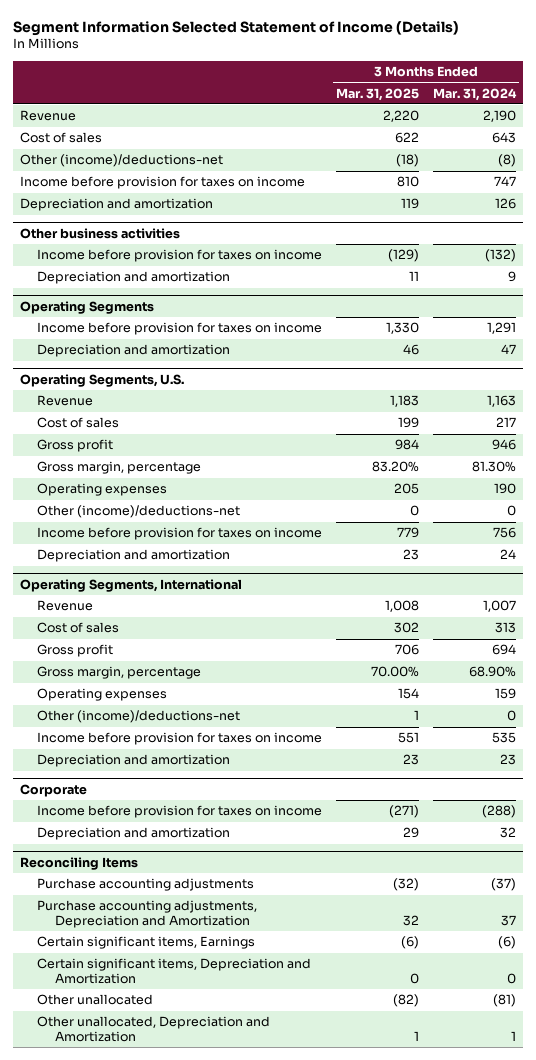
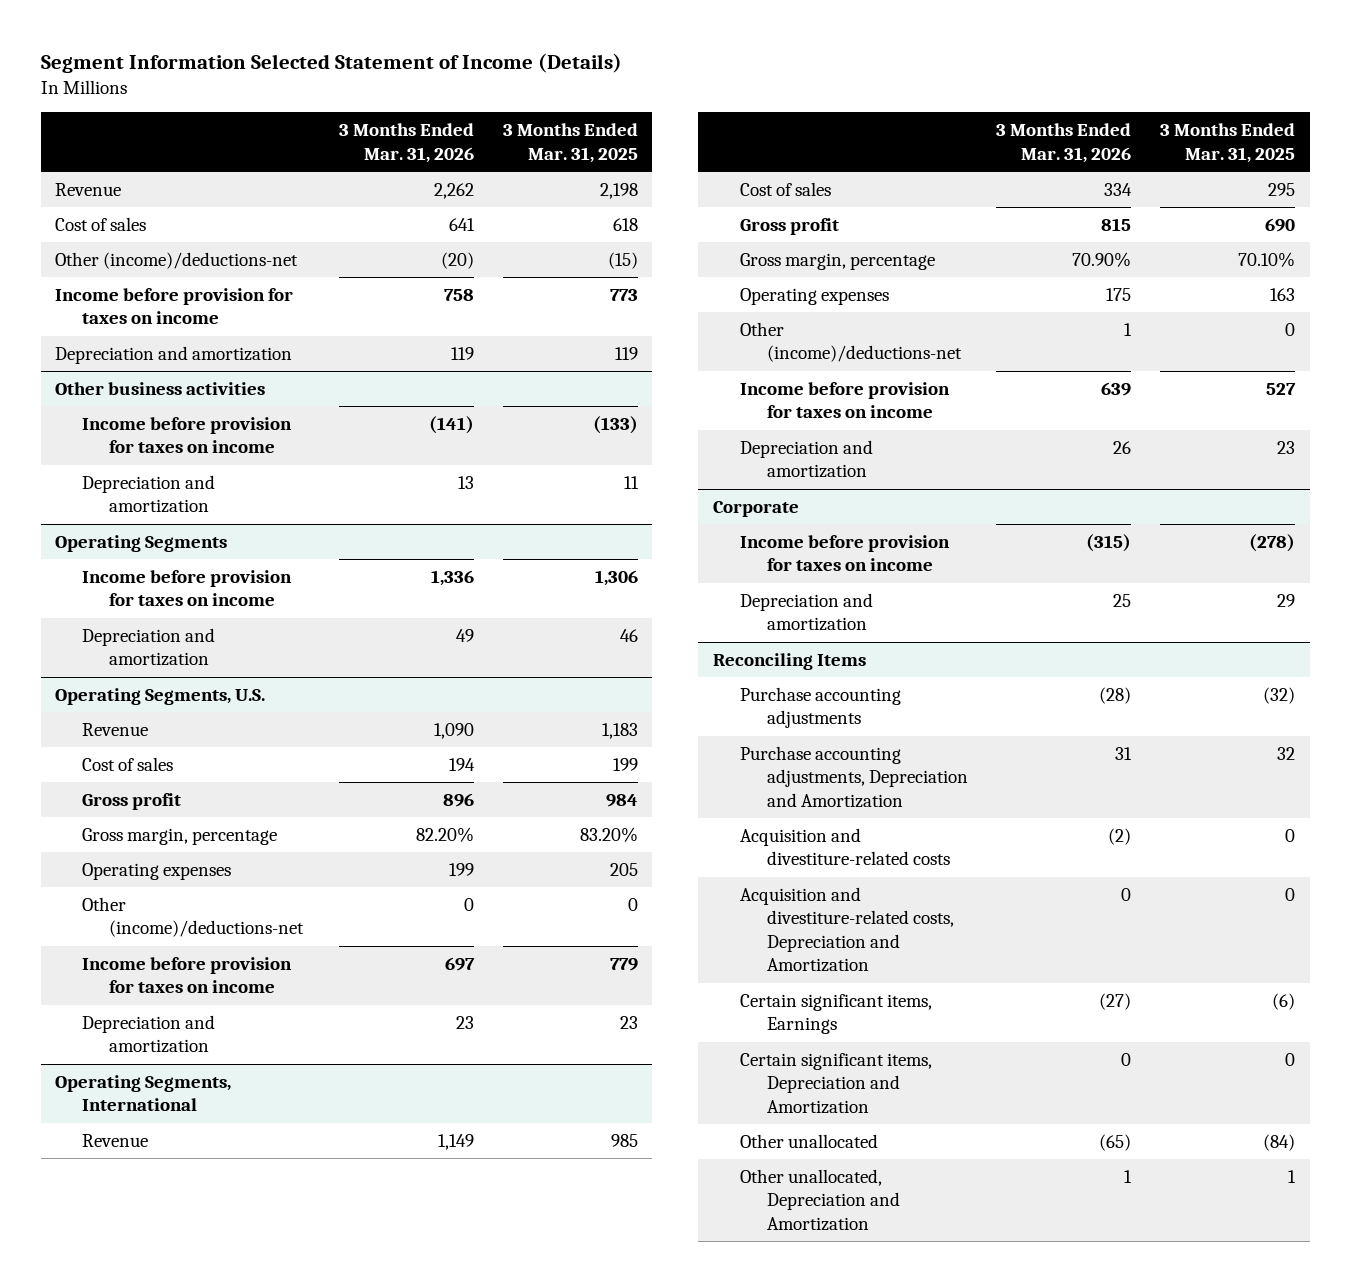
[432,87,517,101] Mar. 31, 2024 -> none
none -> [339,123,475,163] 3 Months Ended Mar. 31, 2026
[383,110,420,123] 2,220 -> [599,182,638,199] 2,198
[395,132,420,144] 622 -> [612,217,638,231] 618
[396,154,420,168] (18) -> [607,251,638,269] (15)
[397,176,420,188] 810 -> [609,288,638,301] 773
[388,249,420,263] (129) -> [592,415,638,434] (133)
[386,322,420,335] 1,330 -> [594,569,638,586] 1,306
[385,600,420,613] 1,008 -> [610,1133,638,1147] 985
[394,622,420,634] 302 -> [1268,182,1296,196] 295
[395,644,420,656] 706 -> [1265,217,1296,232] 690
[371,666,420,678] 70.00% -> [1238,251,1296,267] 70.10%
[398,688,420,700] 154 -> [1270,287,1296,301] 163
[414,710,420,721] 1 -> [1285,322,1296,336] 0
[398,732,420,744] 551 -> [1266,382,1297,395] 527
[389,805,420,819] (271) -> [1249,533,1296,552] (278)
none -> [739,827,950,866] Acquisition and divestiture-related costs
none -> [739,886,954,973] Acquisition and divestiture-related costs, Depreciation and Amortization
[393,994,420,1008] (82) -> [1263,1133,1296,1151] (84)

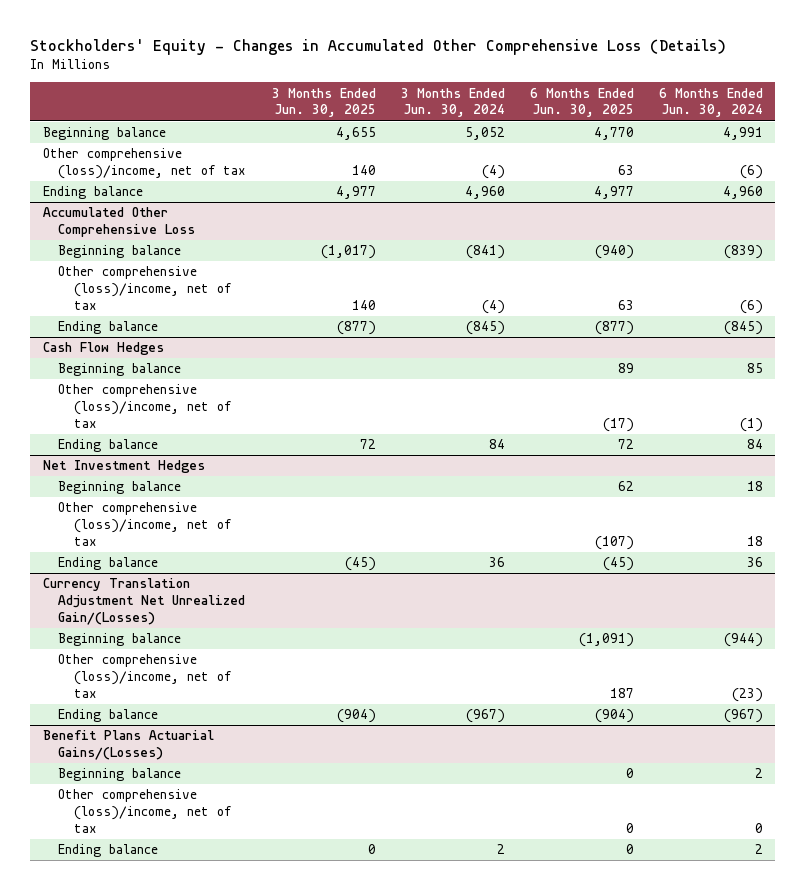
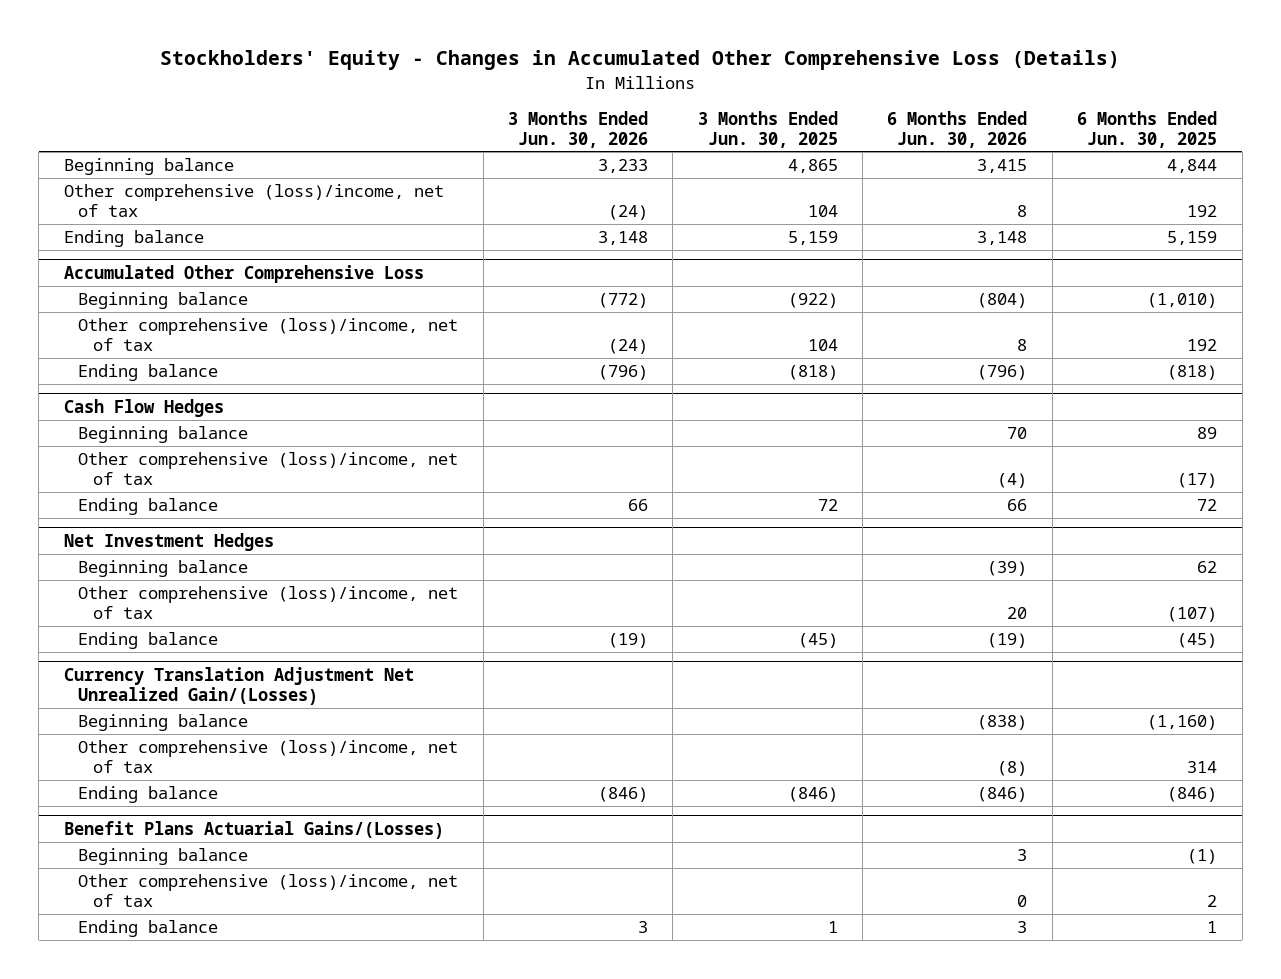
[400,87,505,118] 3 Months Ended Jun. 30, 2024 -> none
[658,87,763,118] 6 Months Ended Jun. 30, 2024 -> none
none -> [508,110,649,148] 3 Months Ended Jun. 30, 2026
none -> [887,110,1028,148] 6 Months Ended Jun. 30, 2026
[335,127,376,141] 4,655 -> [787,158,838,173] 4,865
[593,127,634,141] 4,770 -> [1167,158,1218,173] 4,844
[351,165,376,176] 140 -> [807,204,838,217] 104
[617,165,634,176] 63 -> [1187,204,1218,217] 192
[335,186,376,200] 4,977 -> [787,230,838,245] 5,159
[593,186,634,200] 4,977 -> [1167,230,1218,245] 5,159
[320,245,376,260] (1,017) -> [787,292,838,308] (922)
[594,245,634,260] (940) -> [1147,292,1218,308] (1,010)
[351,299,376,310] 140 -> [807,338,838,351] 104
[617,299,634,310] 63 -> [1187,338,1218,351] 192
[336,321,376,336] (877) -> [787,364,838,380] (818)
[594,321,634,336] (877) -> [1167,364,1218,380] (818)
[578,633,634,648] (1,091) -> [1147,714,1218,730] (1,160)
[609,687,634,698] 187 -> [1187,760,1218,773] 314
[336,709,376,724] (904) -> [787,786,838,802] (846)
[594,709,634,724] (904) -> [1167,786,1218,802] (846)
[625,768,634,779] 0 -> [1187,848,1218,864] (1)
[625,822,634,833] 0 -> [1207,894,1218,907] 2
[367,844,376,855] 0 -> [827,920,838,933] 1
[625,844,634,855] 0 -> [1207,920,1218,933] 1

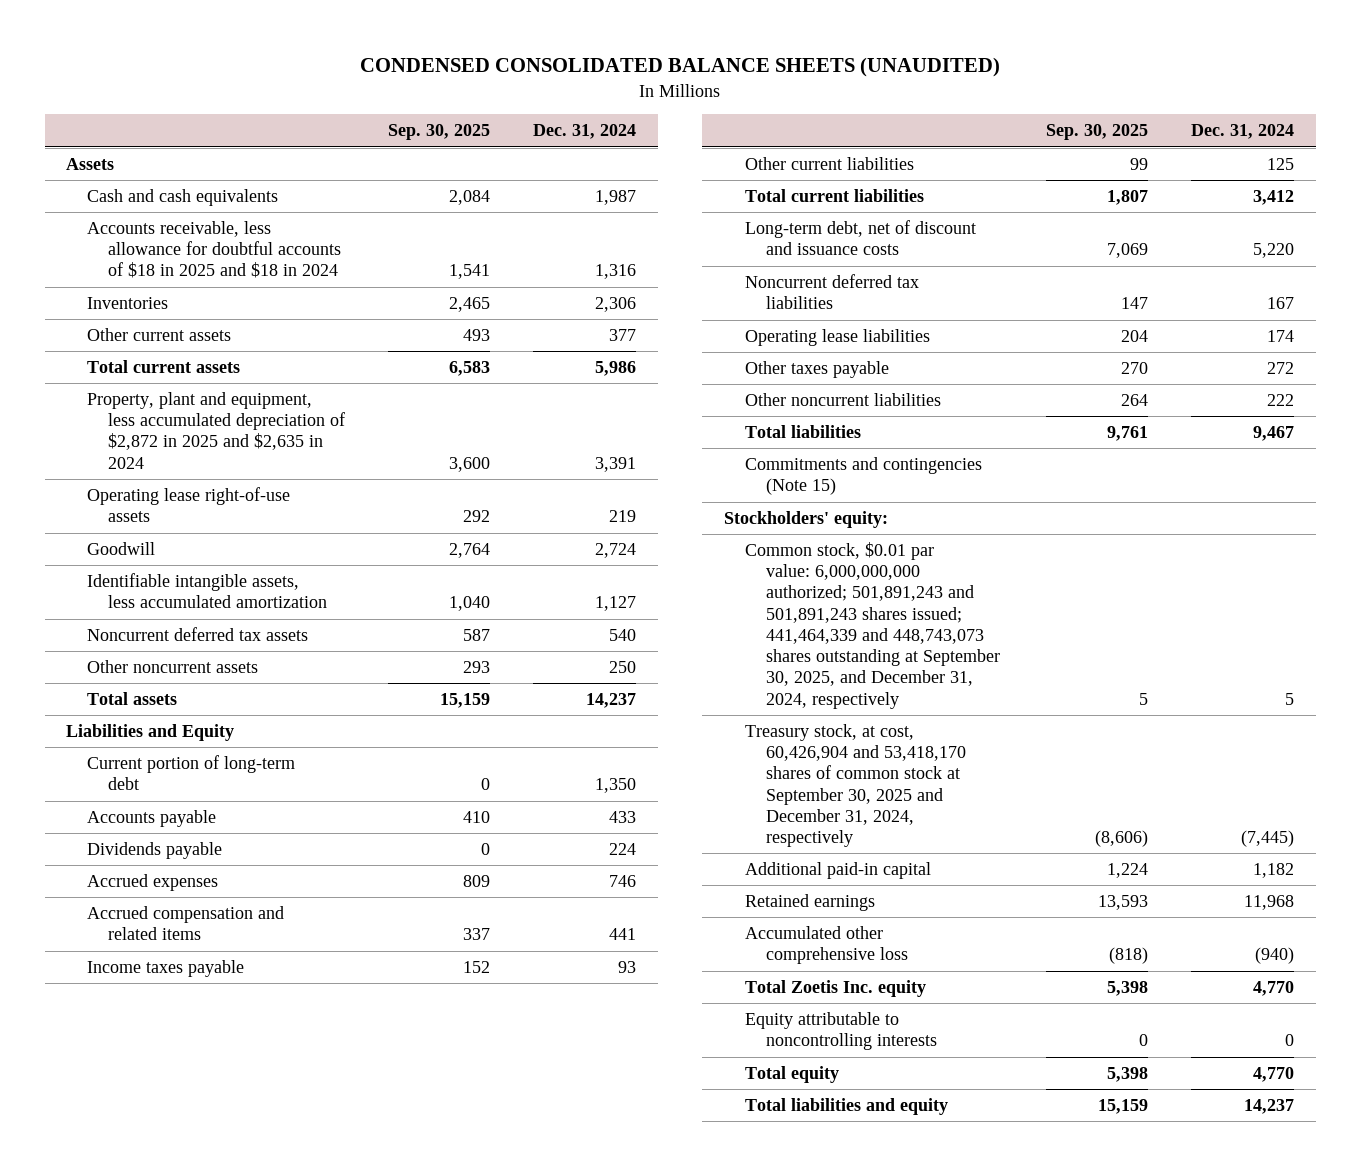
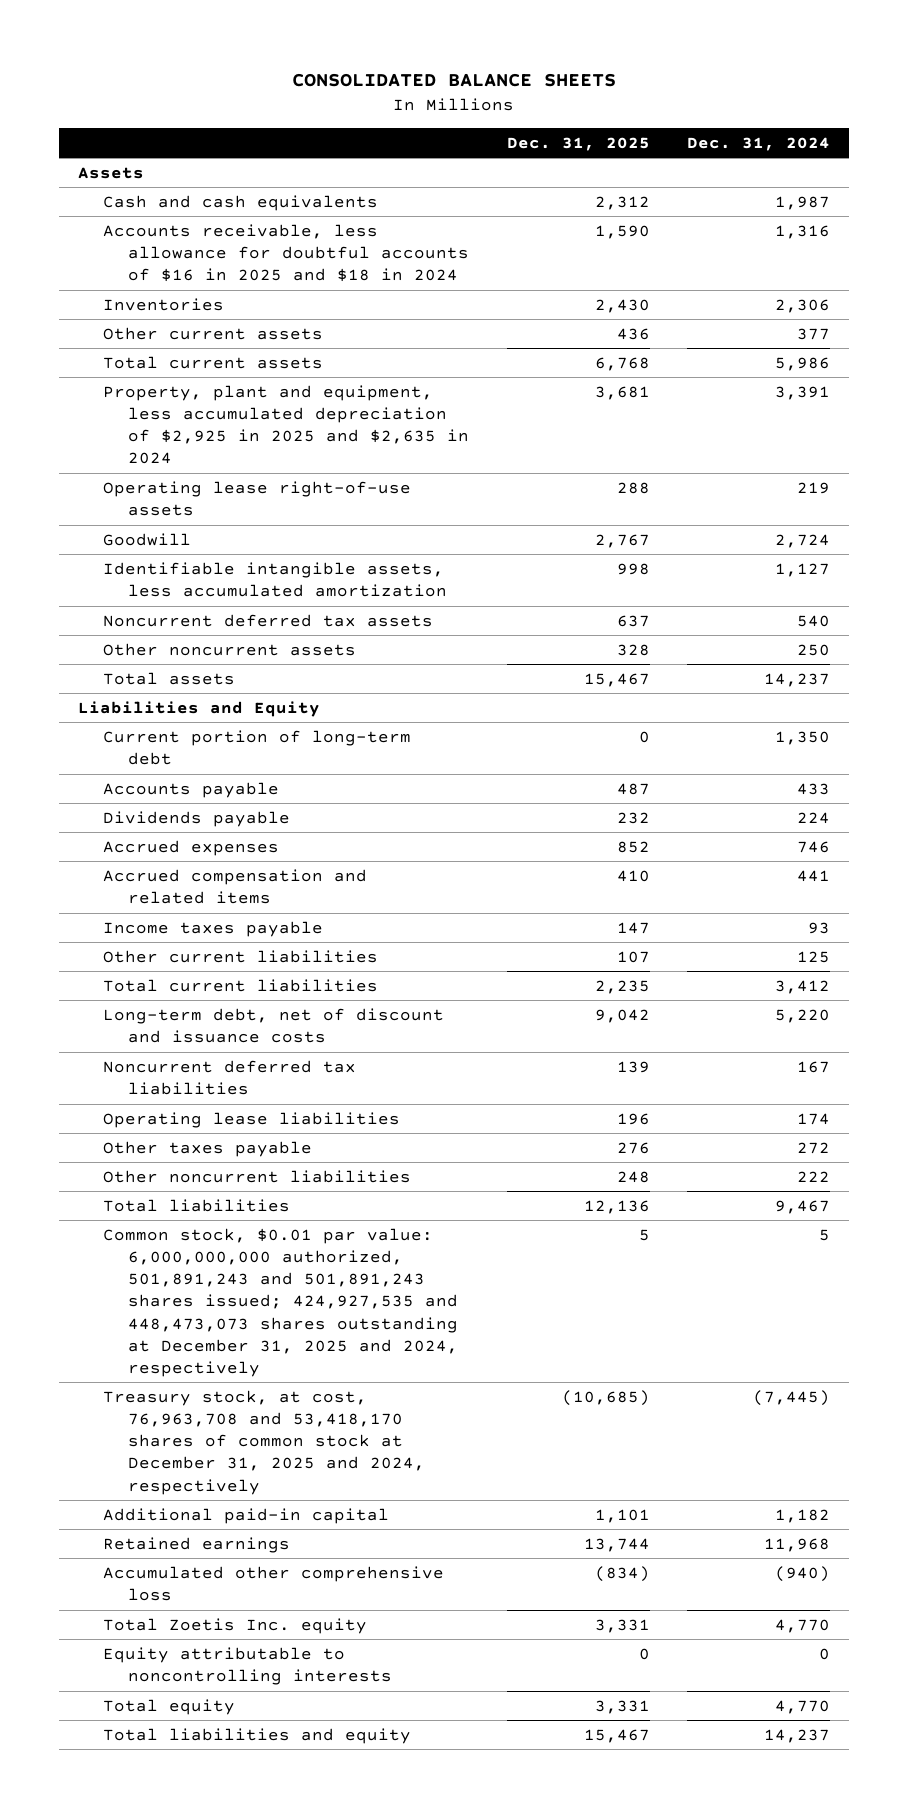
[360,57,1001,78] CONDENSED CONSOLIDATED BALANCE SHEETS (UNAUDITED) -> [292,73,617,88] CONSOLIDATED BALANCE SHEETS
[387,124,490,141] Sep. 30, 2025 -> none
none -> [506,136,650,151] Dec. 31, 2025
[87,220,341,279] Accounts receivable, less allowance for doubtful accounts of $18 in 2025 and $18 in 2024 -> [103,223,470,283] Accounts receivable, less allowance for doubtful accounts of $16 in 2025 and $18 in 2024
[87,391,345,469] Property, plant and equipment, less accumulated depreciation of $2,872 in 2025 and $2,635 in 2024 -> [103,384,470,465] Property, plant and equipment, less accumulated depreciation of $2,925 in 2025 and $2,635 in 2024
[744,456,982,496] Commitments and contingencies (Note 15) -> none
[724,510,889,528] Stockholders' equity: -> none
[744,541,1000,709] Common stock, $0.01 par value: 6,000,000,000 authorized; 501,891,243 and 501,891,243 shares issued; 441,464,339 and 448,743,073 shares outstanding at September 30, 2025, and December 31, 2024, respectively -> [103,1227,459,1377] Common stock, $0.01 par value: 6,000,000,000 authorized, 501,891,243 and 501,891,243 shares issued; 424,927,535 and 448,473,073 shares outstanding at December 31, 2025 and 2024, respectively
[744,723,966,848] Treasury stock, at cost, 60,426,904 and 53,418,170 shares of common stock at September 30, 2025 and December 31, 2024, respectively -> [103,1389,426,1495] Treasury stock, at cost, 76,963,708 and 53,418,170 shares of common stock at December 31, 2025 and 2024, respectively

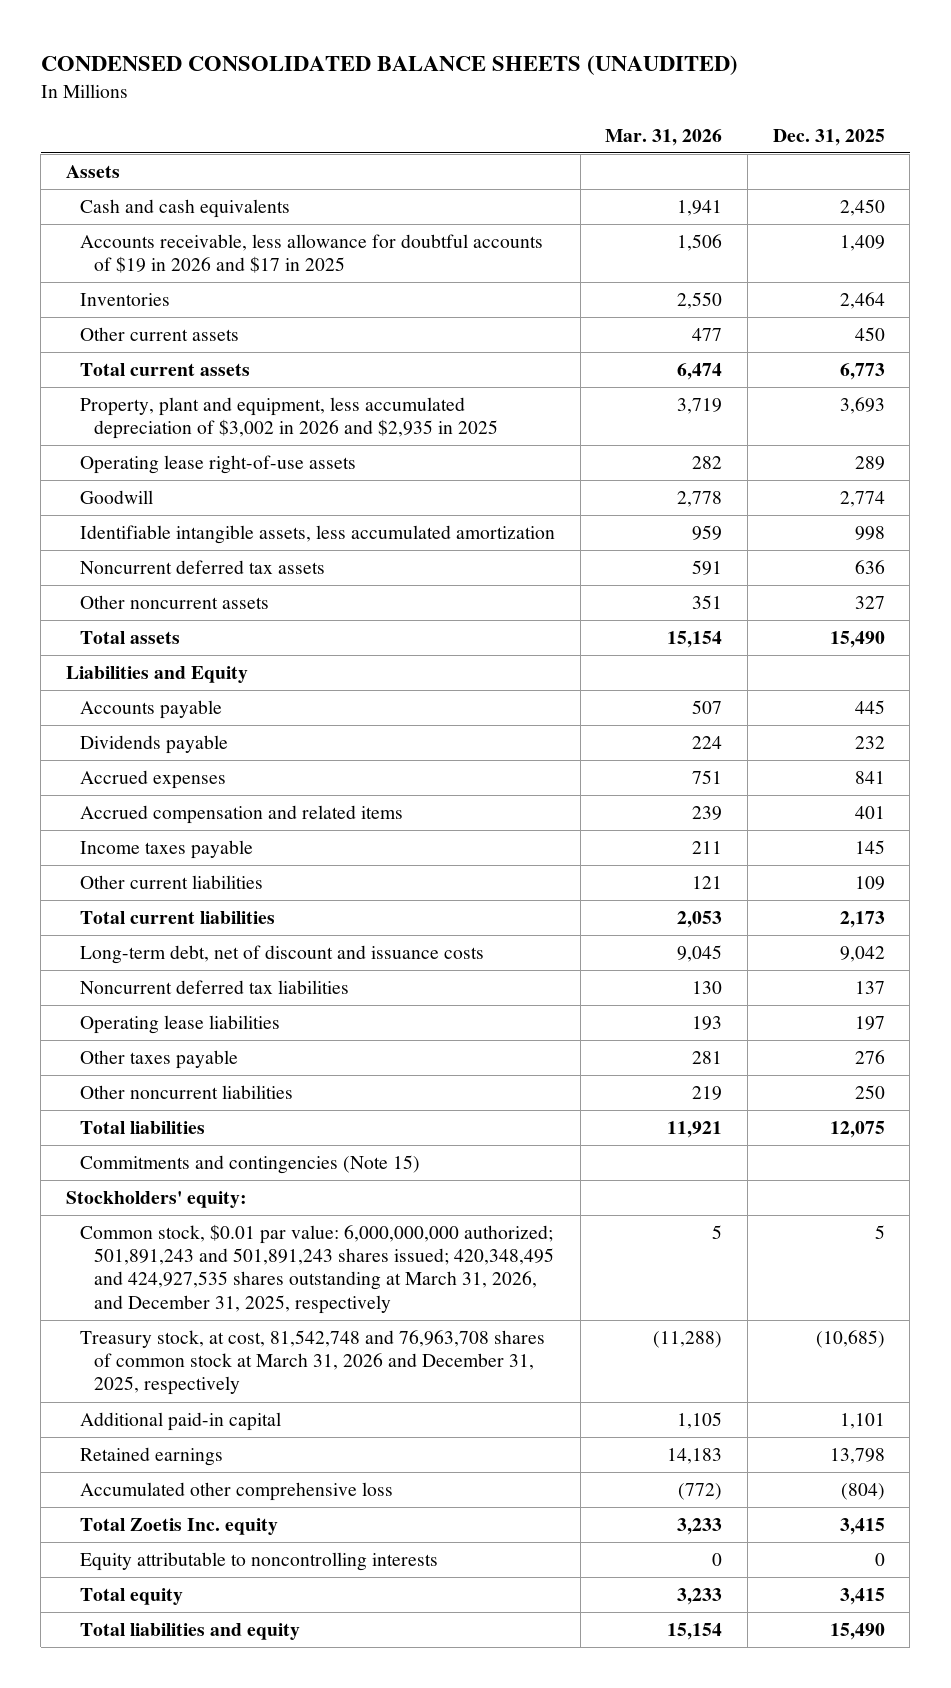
[292,73,617,88] CONSOLIDATED BALANCE SHEETS -> [40,55,738,76] CONDENSED CONSOLIDATED BALANCE SHEETS (UNAUDITED)
[687,136,831,151] Dec. 31, 2024 -> none
none -> [605,128,723,146] Mar. 31, 2026
[594,195,650,210] 2,312 -> [839,199,885,217] 2,450
[103,223,470,283] Accounts receivable, less allowance for doubtful accounts of $16 in 2025 and $18 in 2024 -> [79,234,543,274] Accounts receivable, less allowance for doubtful accounts of $19 in 2026 and $17 in 2025
[594,224,650,239] 1,590 -> [839,235,885,252] 1,409
[594,298,650,313] 2,430 -> [839,292,885,310] 2,464
[616,327,650,340] 436 -> [854,327,885,342] 450
[594,356,650,371] 6,768 -> [839,363,885,381] 6,773
[103,384,470,465] Property, plant and equipment, less accumulated depreciation of $2,925 in 2025 and $2,635 in 2024 -> [79,397,498,440] Property, plant and equipment, less accumulated depreciation of $3,002 in 2026 and $2,935 in 2025
[594,385,650,400] 3,681 -> [839,397,885,415] 3,693
[616,481,650,494] 288 -> [854,456,885,471] 289
[594,533,650,548] 2,767 -> [839,491,885,508] 2,774
[616,614,650,627] 637 -> [854,560,885,575] 636
[616,643,650,656] 328 -> [854,596,885,610] 327
[583,672,650,687] 15,467 -> [829,631,885,649] 15,490
[103,729,412,766] Current portion of long-term debt -> none
[616,782,650,795] 487 -> [854,700,885,715] 445
[616,840,650,853] 852 -> [854,771,885,785] 841
[616,869,650,882] 410 -> [854,806,885,820] 401
[616,921,650,934] 147 -> [854,840,885,855] 145
[616,950,650,963] 107 -> [854,876,885,891] 109
[594,979,650,994] 2,235 -> [839,911,885,929] 2,173
[616,1060,650,1073] 139 -> [854,981,885,995] 137
[616,1112,650,1125] 196 -> [854,1016,885,1031] 197
[616,1170,650,1183] 248 -> [854,1085,885,1100] 250
[583,1199,650,1214] 12,136 -> [829,1121,885,1139] 12,075
none -> [79,1155,420,1175] Commitments and contingencies (Note 15)
none -> [66,1191,248,1209] Stockholders' equity:
[103,1227,459,1377] Common stock, $0.01 par value: 6,000,000,000 authorized, 501,891,243 and 501,891,243 shares issued; 424,927,535 and 448,473,073 shares outstanding at December 31, 2025 and 2024, respectively -> [79,1224,554,1314] Common stock, $0.01 par value: 6,000,000,000 authorized; 501,891,243 and 501,891,243 shares issued; 420,348,495 and 424,927,535 shares outstanding at March 31, 2026, and December 31, 2025, respectively
[103,1389,426,1495] Treasury stock, at cost, 76,963,708 and 53,418,170 shares of common stock at December 31, 2025 and 2024, respectively -> [79,1330,545,1396] Treasury stock, at cost, 81,542,748 and 76,963,708 shares of common stock at March 31, 2026 and December 31, 2025, respectively
[583,1537,650,1552] 13,744 -> [829,1448,885,1465] 13,798
[594,1565,650,1582] (834) -> [840,1483,885,1501] (804)
[594,1618,650,1633] 3,331 -> [839,1518,885,1536] 3,415
[594,1699,650,1714] 3,331 -> [839,1588,885,1606] 3,415
[583,1728,650,1743] 15,467 -> [829,1623,885,1641] 15,490

